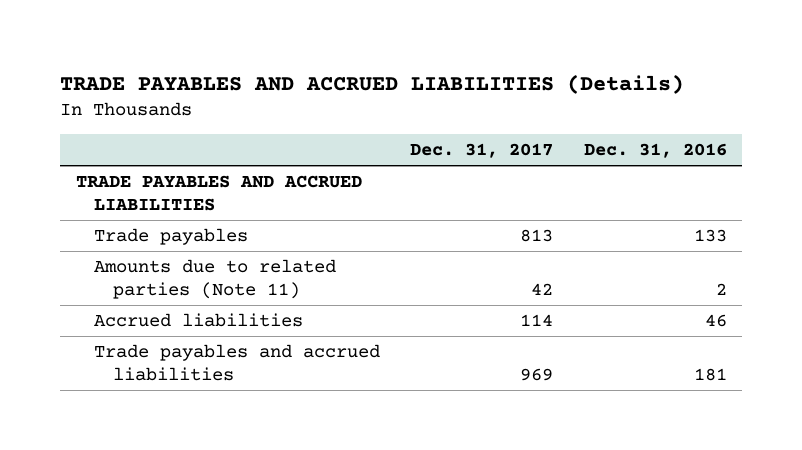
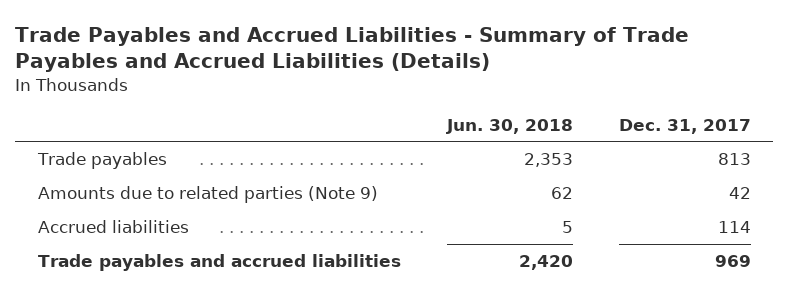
[60,73,685,94] TRADE PAYABLES AND ACCRUED LIABILITIES (Details) -> [15,26,690,72] Trade Payables and Accrued Liabilities - Summary of Trade Payables and Accrued Liabilities (Details)
[583,143,727,159] Dec. 31, 2016 -> none
none -> [445,118,573,134] Jun. 30, 2018
[75,175,362,212] TRADE PAYABLES AND ACCRUED LIABILITIES -> none
[94,259,337,300] Amounts due to related parties (Note 11) -> [38,185,379,203] Amounts due to related parties (Note 9)

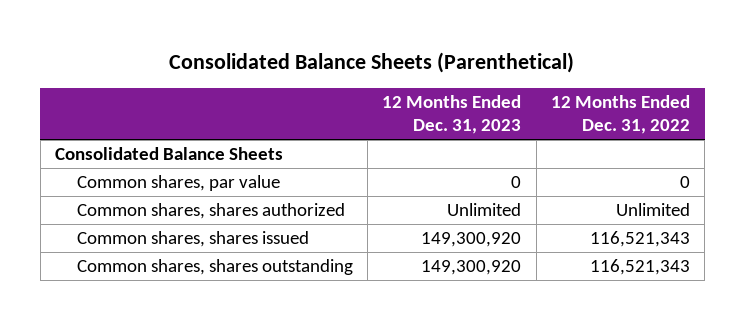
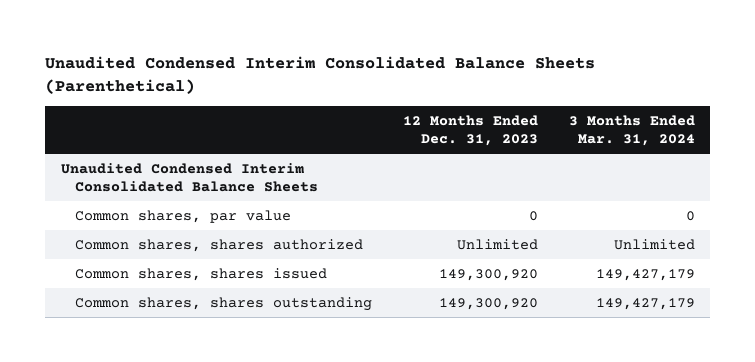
[169,52,575,74] Consolidated Balance Sheets (Parenthetical) -> [45,56,596,95] Unaudited Condensed Interim Consolidated Balance Sheets (Parenthetical)
[550,94,690,134] 12 Months Ended Dec. 31, 2022 -> none
none -> [568,115,695,147] 3 Months Ended Mar. 31, 2024
[54,147,283,161] Consolidated Balance Sheets -> [60,162,318,192] Unaudited Condensed Interim Consolidated Balance Sheets

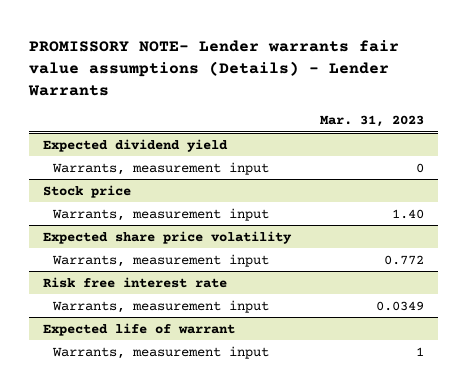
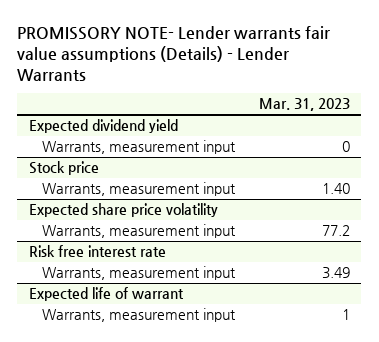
[383,254,424,265] 0.772 -> [321,225,350,237] 77.2
[375,300,424,311] 0.0349 -> [321,267,350,280] 3.49

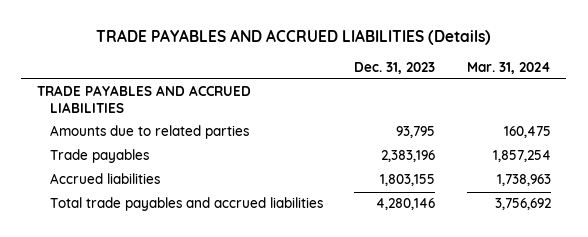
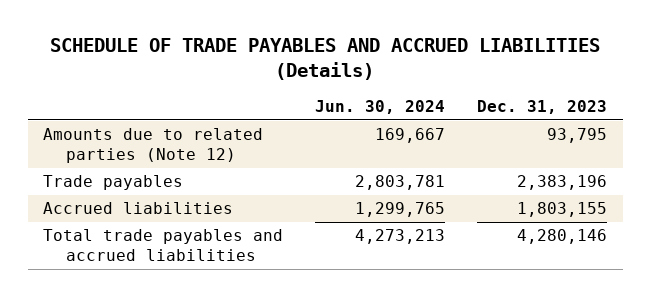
[95,28,491,45] TRADE PAYABLES AND ACCRUED LIABILITIES (Details) -> [50,38,601,81] SCHEDULE OF TRADE PAYABLES AND ACCRUED LIABILITIES (Details)
[466,61,551,74] Mar. 31, 2024 -> none
none -> [315,100,446,115] Jun. 30, 2024
[36,85,251,113] TRADE PAYABLES AND ACCRUED LIABILITIES -> none
[49,125,249,140] Amounts due to related parties -> [43,128,264,164] Amounts due to related parties (Note 12)

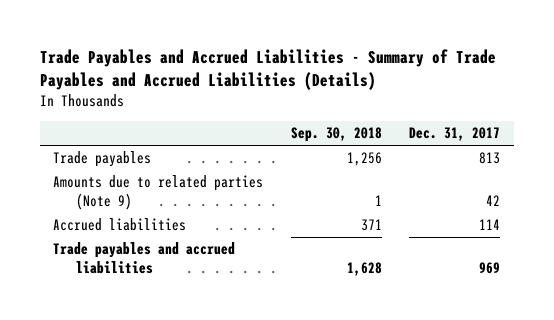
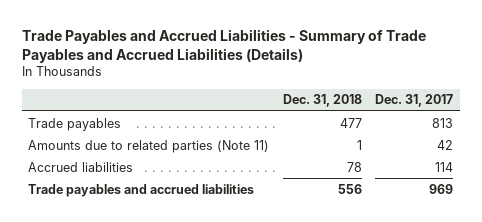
[290,127,382,143] Sep. 30, 2018 -> none
none -> [282,94,362,108] Dec. 31, 2018
[53,175,264,210] Amounts due to related parties (Note 9) -> [28,139,270,153] Amounts due to related parties (Note 11)

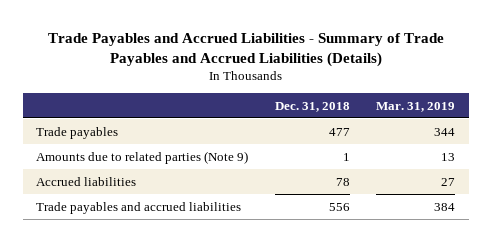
[375,94,454,108] Dec. 31, 2017 -> none
none -> [376,101,456,112] Mar. 31, 2019
[28,139,270,153] Amounts due to related parties (Note 11) -> [36,150,249,164] Amounts due to related parties (Note 9)

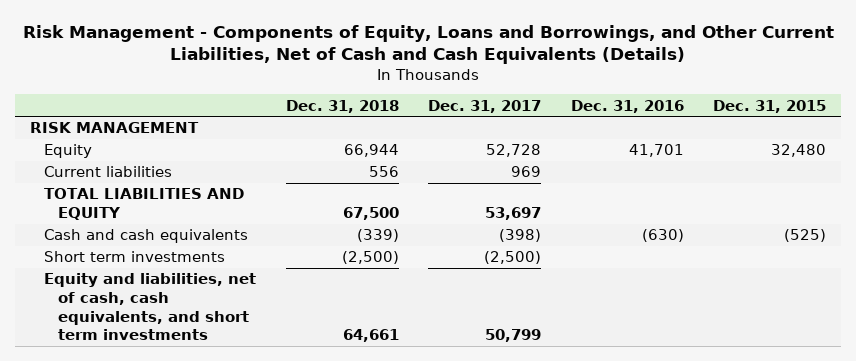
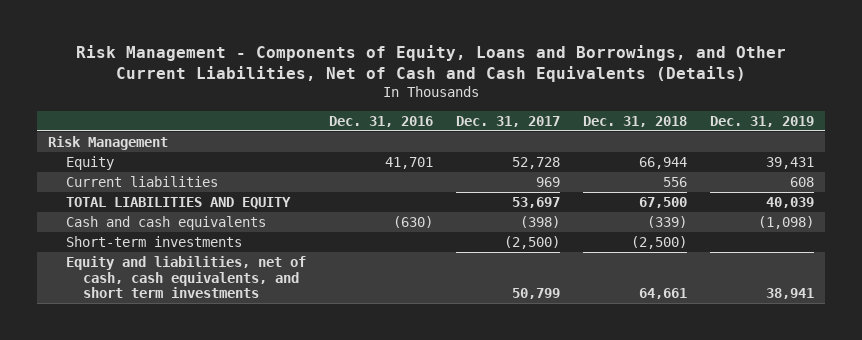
[713,99,827,113] Dec. 31, 2015 -> none
none -> [709,115,814,127] Dec. 31, 2019
[30,122,200,134] RISK MANAGEMENT -> [48,135,169,150] Risk Management
[44,251,226,263] Short term investments -> [65,235,242,247] Short-term investments

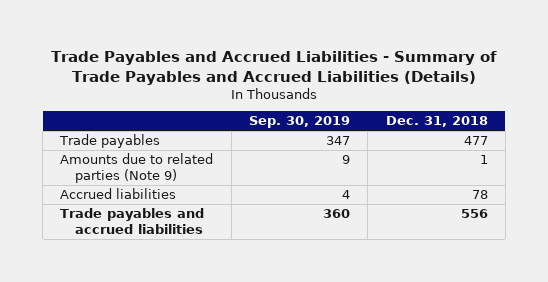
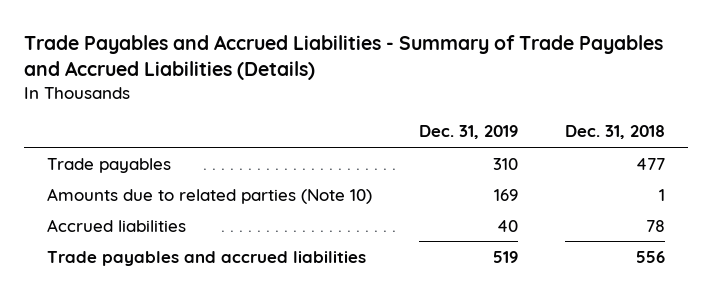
[249,116,351,129] Sep. 30, 2019 -> none
none -> [419,125,519,140] Dec. 31, 2019
[60,153,214,184] Amounts due to related parties (Note 9) -> [47,187,373,204] Amounts due to related parties (Note 10)

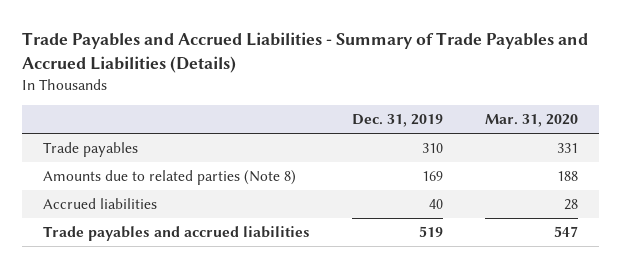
[564,125,665,140] Dec. 31, 2018 -> none
none -> [484,114,578,128] Mar. 31, 2020
[47,187,373,204] Amounts due to related parties (Note 10) -> [42,170,296,186] Amounts due to related parties (Note 8)

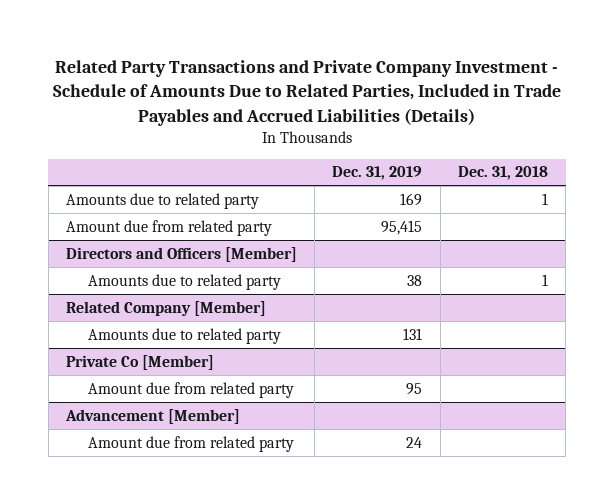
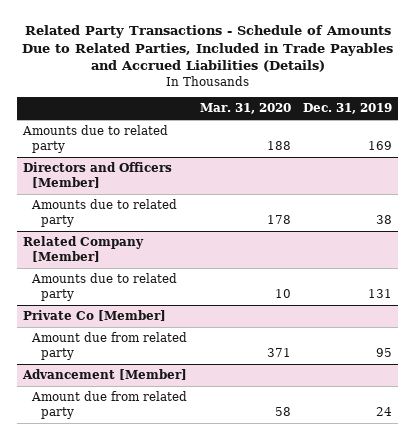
[52,59,561,126] Related Party Transactions and Private Company Investment - Schedule of Amounts Due to Related Parties, Included in Trade Payables and Accrued Liabilities (Details) -> [21,24,393,73] Related Party Transactions - Schedule of Amounts Due to Related Parties, Included in Trade Payables and Accrued Liabilities (Details)
[457,166,548,181] Dec. 31, 2018 -> none
none -> [199,103,291,115] Mar. 31, 2020
[65,219,272,236] Amount due from related party -> none

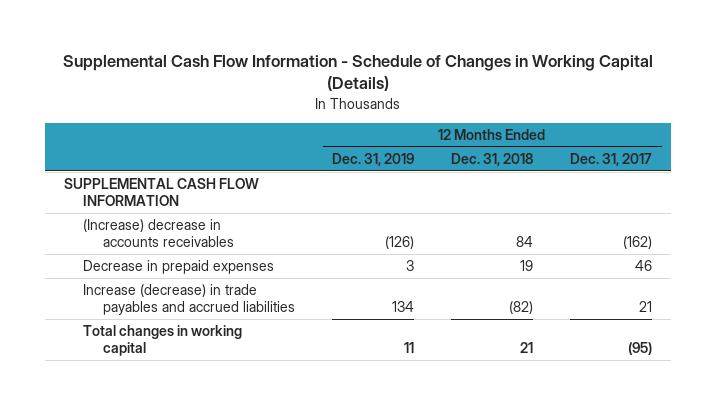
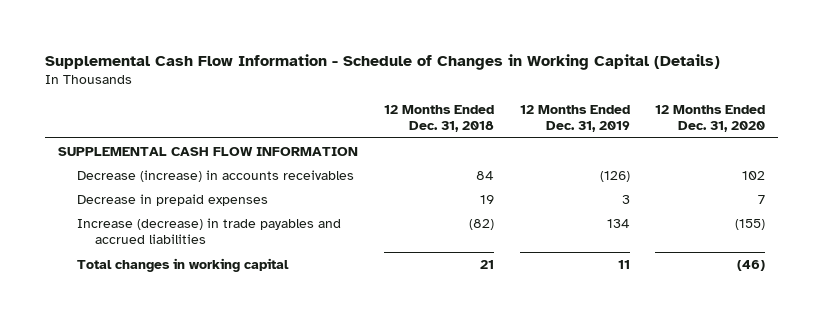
[570,153,653,167] Dec. 31, 2017 -> none
none -> [655,104,766,133] 12 Months Ended Dec. 31, 2020
[83,219,234,248] (Increase) decrease in accounts receivables -> [76,169,354,182] Decrease (increase) in accounts receivables

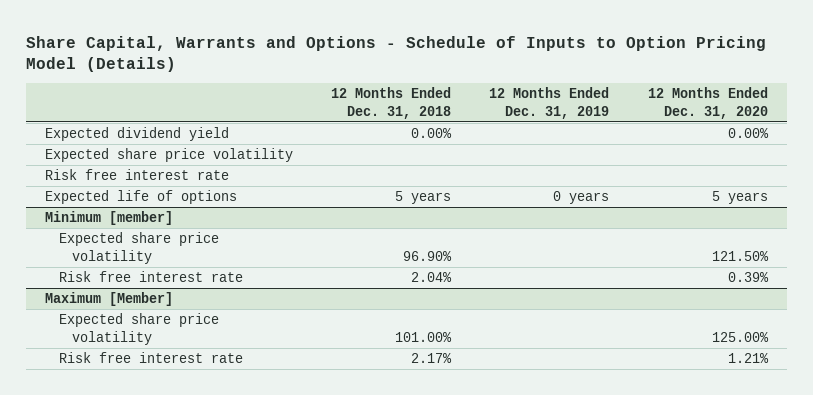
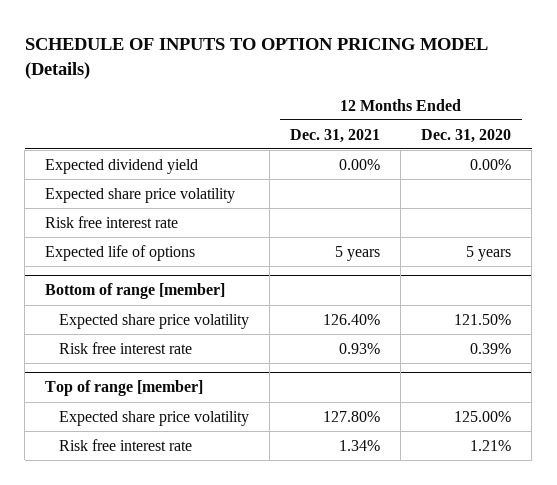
[26,35,767,72] Share Capital, Warrants and Options - Schedule of Inputs to Option Pricing Model (Details) -> [24,37,488,79] SCHEDULE OF INPUTS TO OPTION PRICING MODEL (Details)
[331,86,452,119] 12 Months Ended Dec. 31, 2018 -> none
[489,86,610,119] 12 Months Ended Dec. 31, 2019 -> none
none -> [290,128,381,143] Dec. 31, 2021
[45,211,174,226] Minimum [member] -> [45,283,226,300] Bottom of range [member]
[45,292,174,307] Maximum [Member] -> [45,380,204,397] Top of range [member]

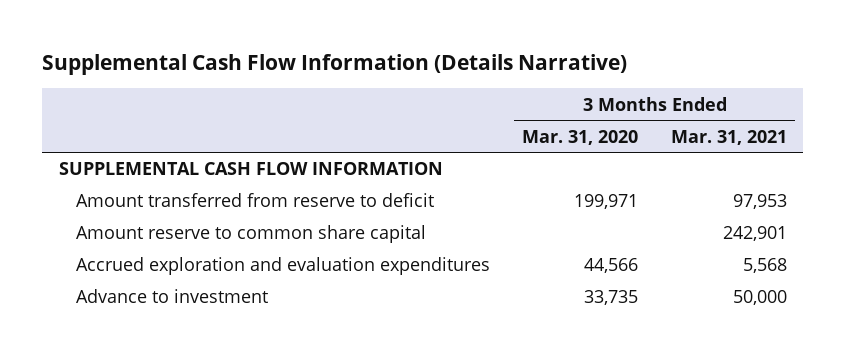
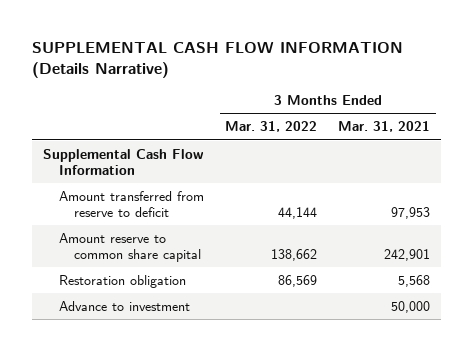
[42,54,628,76] Supplemental Cash Flow Information (Details Narrative) -> [32,42,404,78] SUPPLEMENTAL CASH FLOW INFORMATION (Details Narrative)
[522,129,639,145] Mar. 31, 2020 -> none
none -> [225,121,318,133] Mar. 31, 2022
[58,162,443,176] SUPPLEMENTAL CASH FLOW INFORMATION -> [43,148,205,175] Supplemental Cash Flow Information
[75,257,490,276] Accrued exploration and evaluation expenditures -> [58,274,186,288] Restoration obligation

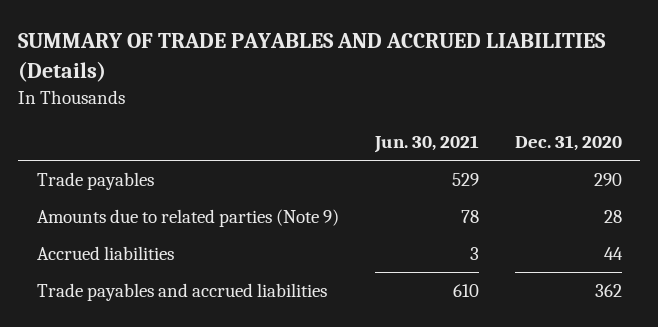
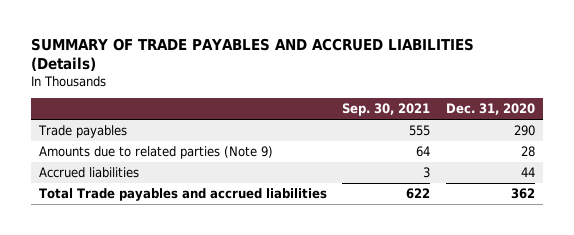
[373,135,479,154] Jun. 30, 2021 -> none
none -> [342,103,431,117] Sep. 30, 2021
[36,283,327,302] Trade payables and accrued liabilities -> [38,187,327,201] Total Trade payables and accrued liabilities

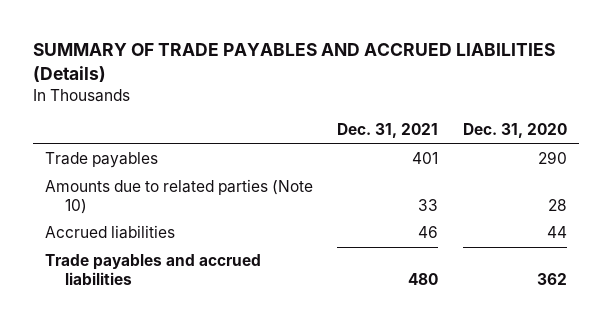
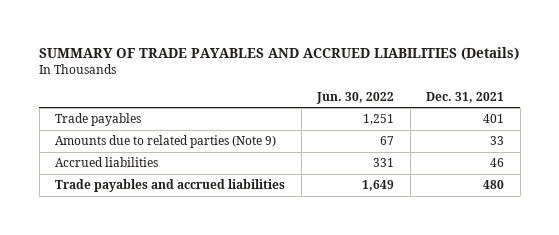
[462,123,567,139] Dec. 31, 2020 -> none
none -> [316,91,395,104] Jun. 30, 2022
[44,179,313,215] Amounts due to related parties (Note 10) -> [55,135,277,149] Amounts due to related parties (Note 9)

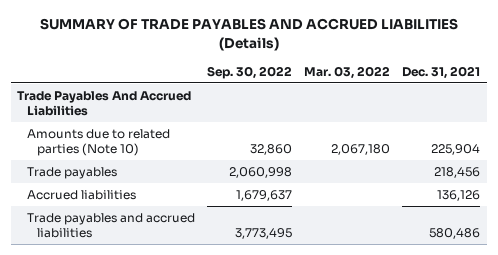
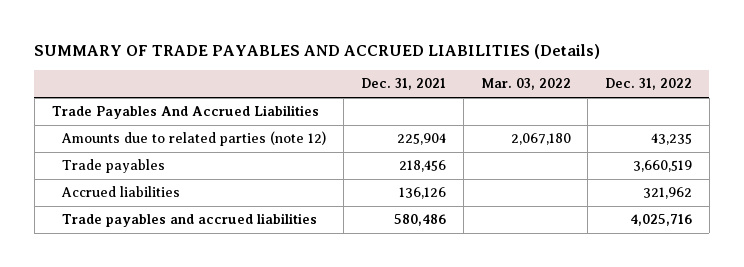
[207,65,293,79] Sep. 30, 2022 -> none
none -> [605,78,693,91] Dec. 31, 2022
[27,128,171,156] Amounts due to related parties (Note 10) -> [61,131,327,147] Amounts due to related parties (note 12)

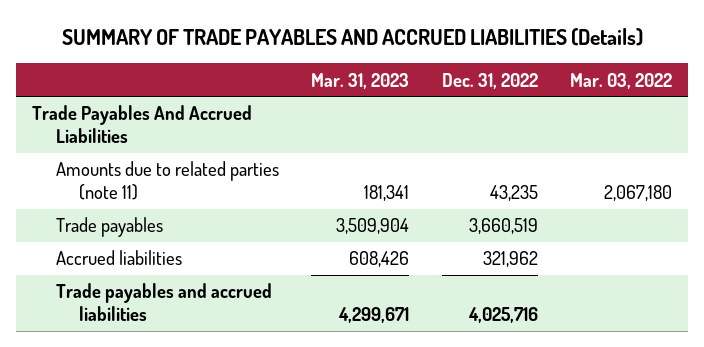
[361,78,447,91] Dec. 31, 2021 -> none
none -> [311,72,410,89] Mar. 31, 2023
[61,131,327,147] Amounts due to related parties (note 12) -> [55,161,279,201] Amounts due to related parties (note 11)

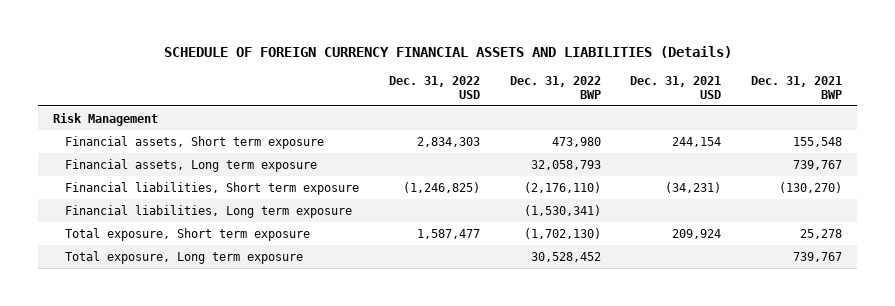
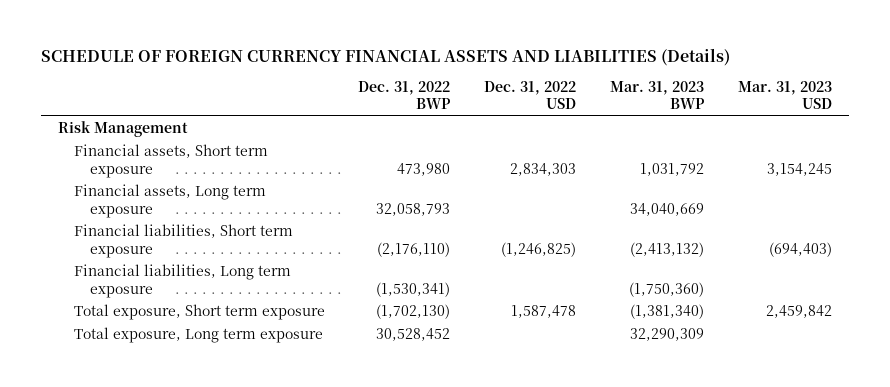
[630,75,722,99] Dec. 31, 2021 USD -> none
[751,75,843,99] Dec. 31, 2021 BWP -> none
none -> [610,81,706,110] Mar. 31, 2023 BWP
none -> [737,81,832,110] Mar. 31, 2023 USD
[416,228,480,239] 1,587,477 -> [511,305,577,319] 1,587,478

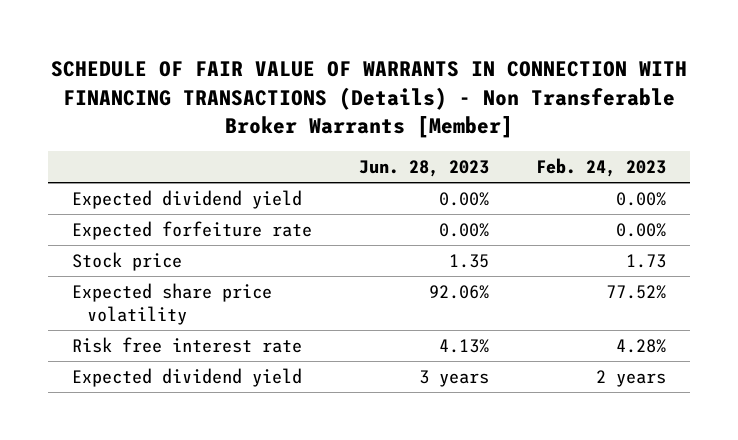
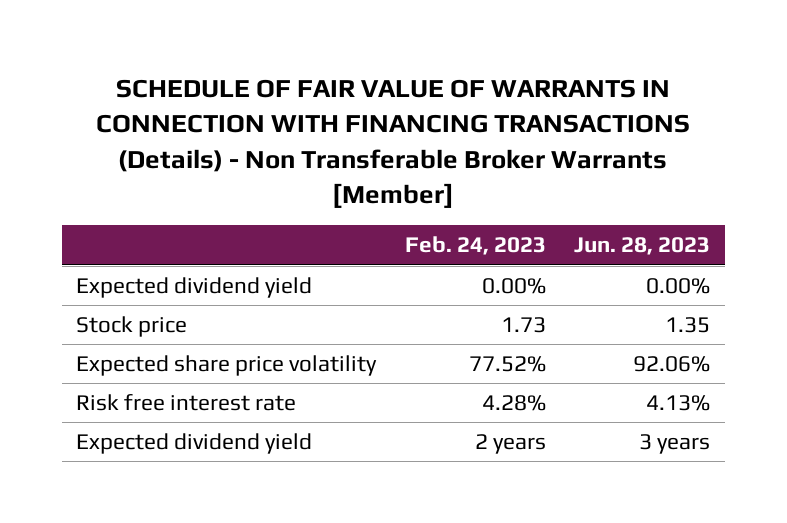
[71,220,312,240] Expected forfeiture rate -> none

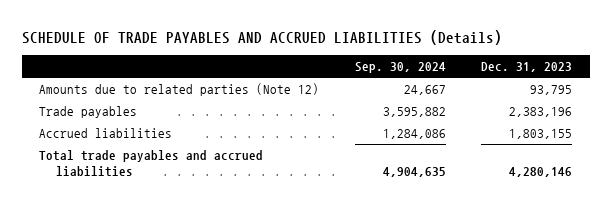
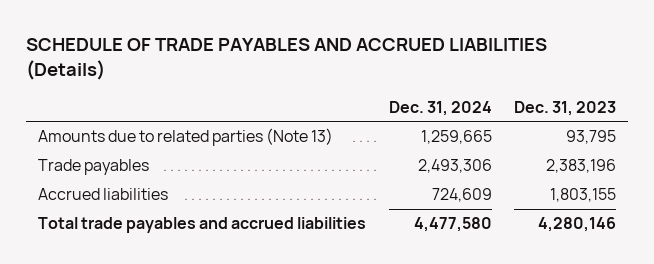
[354,61,446,73] Sep. 30, 2024 -> none
none -> [388,100,492,116] Dec. 31, 2024
[39,83,320,97] Amounts due to related parties (Note 12) -> [37,128,333,147] Amounts due to related parties (Note 13)

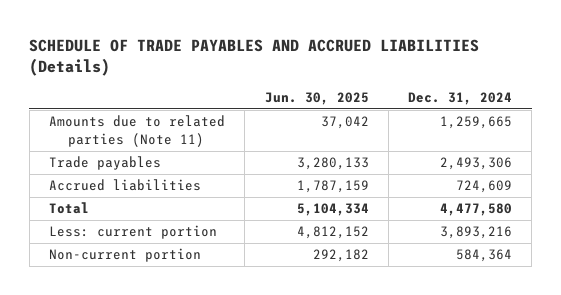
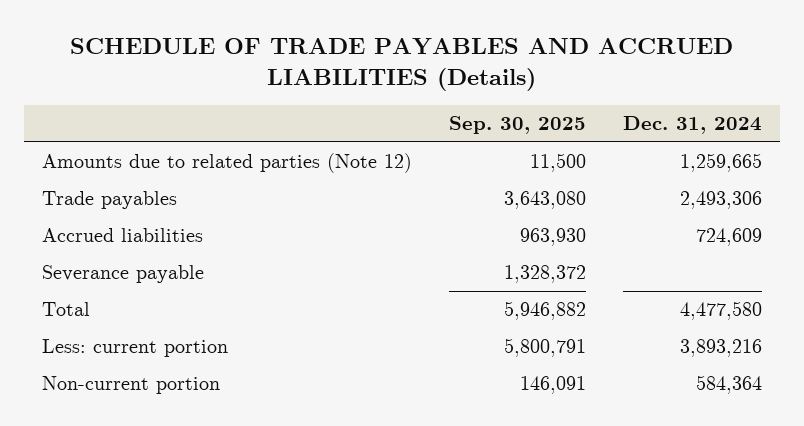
[264,92,369,106] Jun. 30, 2025 -> none
none -> [448,116,586,135] Sep. 30, 2025
[49,115,226,148] Amounts due to related parties (Note 11) -> [42,153,413,174] Amounts due to related parties (Note 12)
none -> [42,265,205,284] Severance payable

